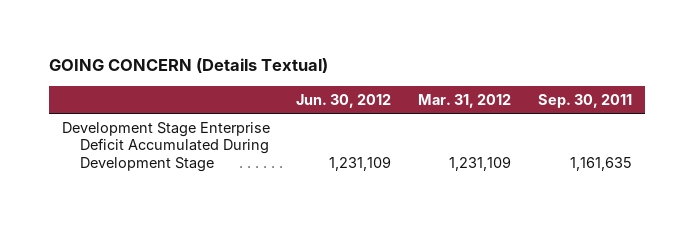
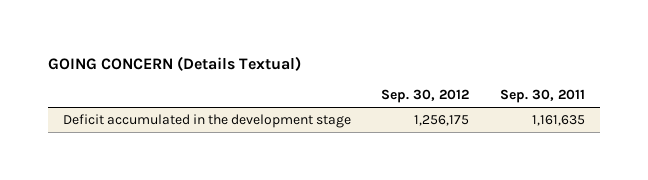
[296,93,392,108] Jun. 30, 2012 -> none
[418,93,512,108] Mar. 31, 2012 -> none
none -> [381,89,470,104] Sep. 30, 2012
[61,122,270,172] Development Stage Enterprise Deficit Accumulated During Development Stage -> [62,114,351,129] Deficit accumulated in the development stage

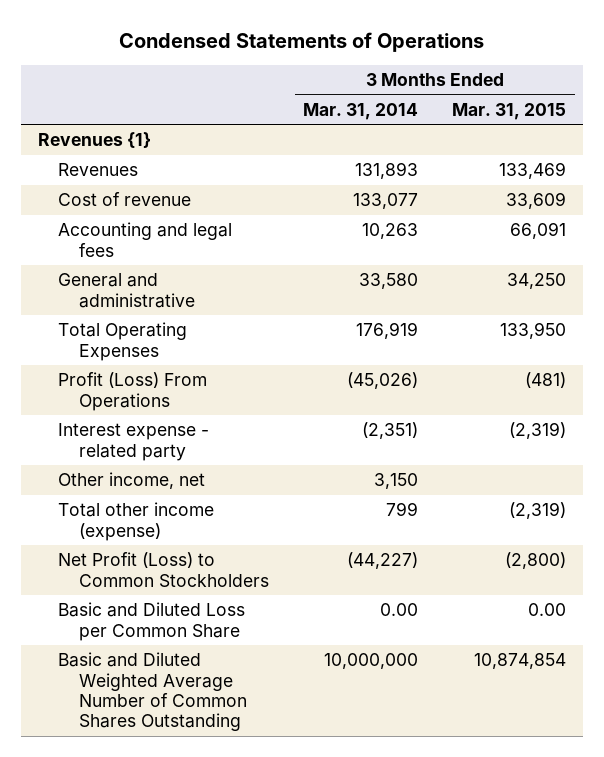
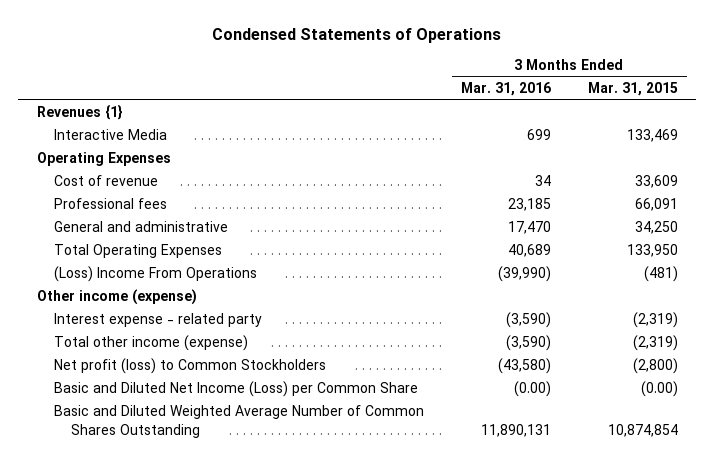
[303,103,419,121] Mar. 31, 2014 -> none
none -> [460,82,551,97] Mar. 31, 2016
[58,163,139,177] Revenues -> [53,129,167,141] Interactive Media
none -> [36,152,171,167] Operating Expenses
[58,222,233,257] Accounting and legal fees -> [53,198,167,210] Professional fees
[58,372,208,411] Profit (Loss) From Operations -> [53,266,257,283] (Loss) Income From Operations
none -> [36,289,197,306] Other income (expense)
[58,472,206,490] Other income, net -> none
[58,552,270,587] Net Profit (Loss) to Common Stockholders -> [53,358,326,375] Net profit (loss) to Common Stockholders
[58,602,246,641] Basic and Diluted Loss per Common Share -> [53,381,418,398] Basic and Diluted Net Income (Loss) per Common Share
[528,603,567,617] 0.00 -> [640,381,678,398] (0.00)

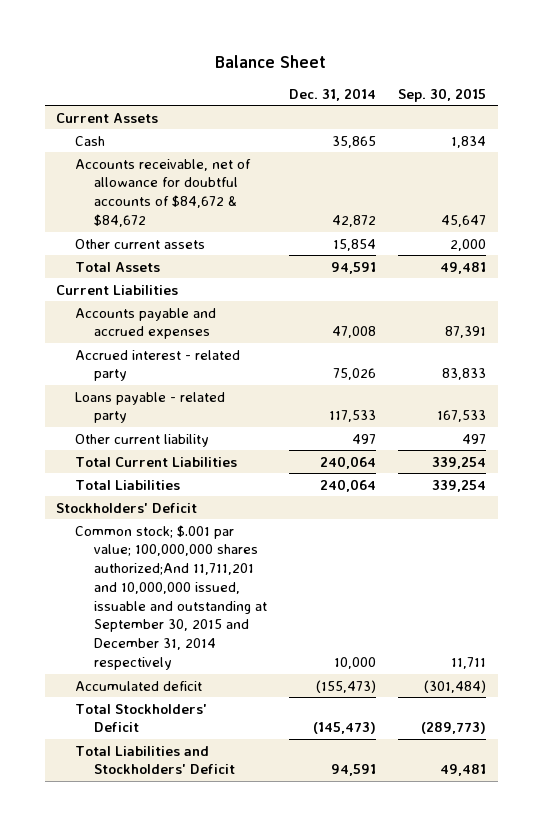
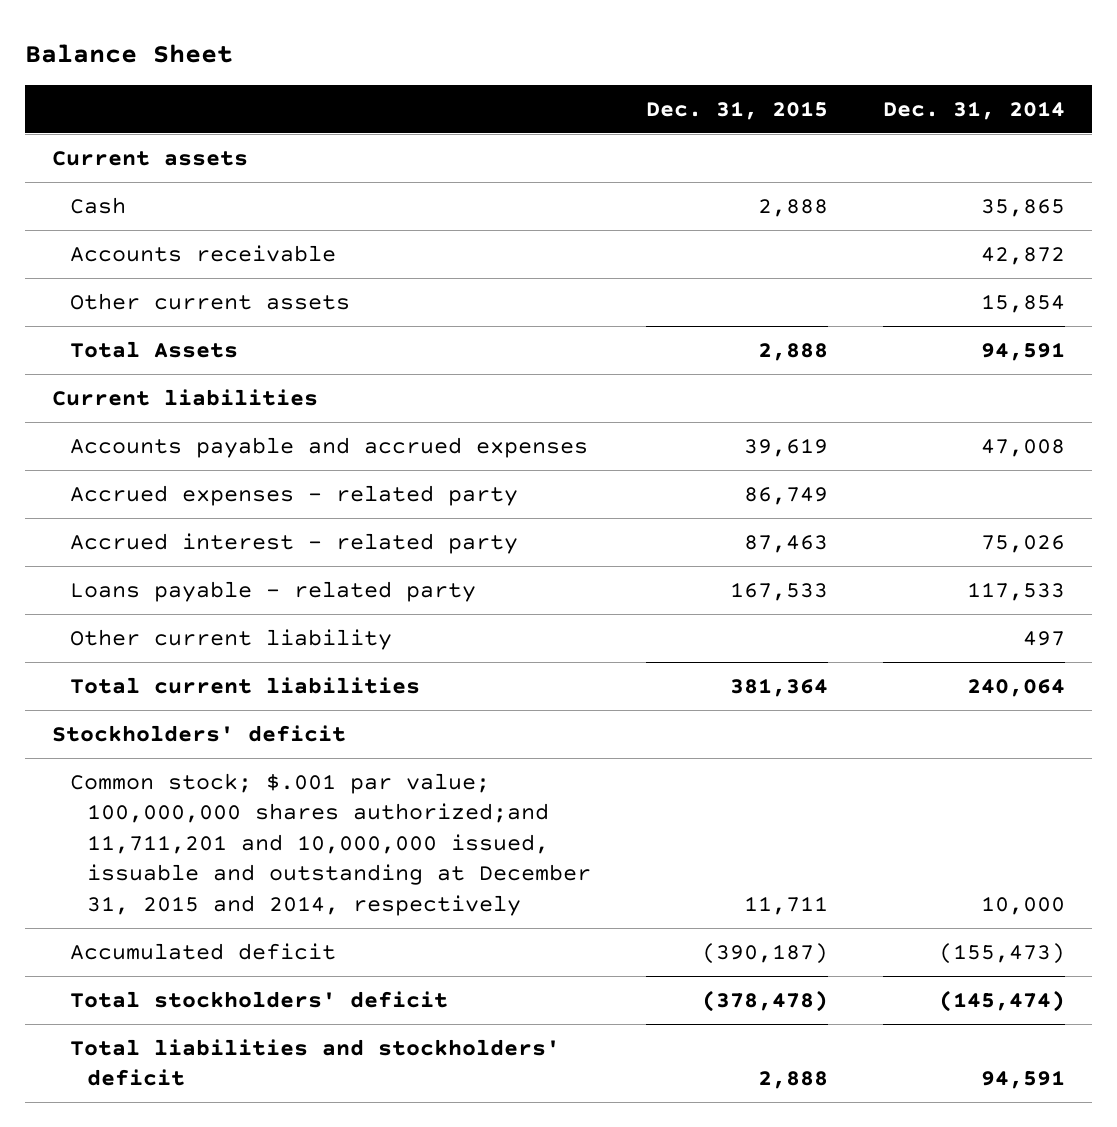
[398,87,487,102] Sep. 30, 2015 -> none
none -> [646,101,829,121] Dec. 31, 2015
[56,112,159,123] Current Assets -> [52,150,249,166] Current assets
[75,158,252,227] Accounts receivable, net of allowance for doubtful accounts of $84,672 & $84,672 -> [69,244,336,262] Accounts receivable
[56,284,179,295] Current Liabilities -> [52,388,319,406] Current liabilities
none -> [69,484,518,506] Accrued expenses - related party
[75,479,181,490] Total Liabilities -> none
[75,456,238,467] Total Current Liabilities -> [69,676,420,694] Total current liabilities
[56,502,198,513] Stockholders' Deficit -> [52,724,347,742] Stockholders' deficit
[75,524,268,670] Common stock; $.001 par value; 100,000,000 shares authorized;And 11,711,201 and 10,000,000 issued, issuable and outstanding at September 30, 2015 and December 31, 2014 respectively -> [69,772,592,916] Common stock; $.001 par value; 100,000,000 shares authorized;and 11,711,201 and 10,000,000 issued, issuable and outstanding at December 31, 2015 and 2014, respectively
[75,703,208,733] Total Stockholders' Deficit -> [69,990,448,1008] Total stockholders' deficit
[313,722,377,735] (145,473) -> [938,989,1065,1012] (145,474)
[75,745,236,775] Total Liabilities and Stockholders' Deficit -> [69,1038,560,1087] Total liabilities and stockholders' deficit

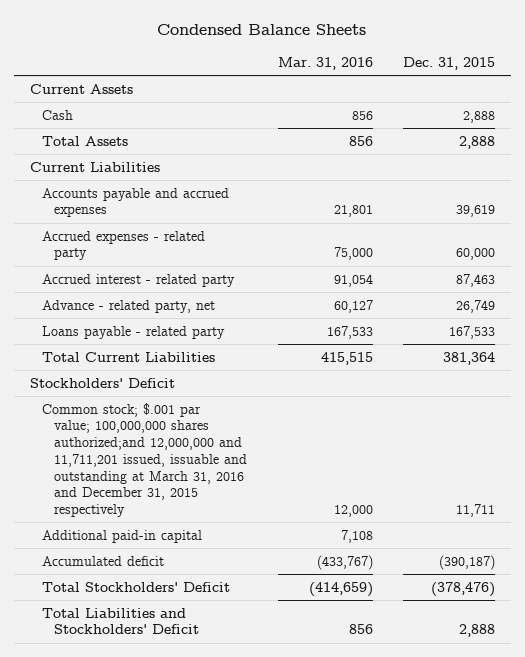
[24,43,233,63] Balance Sheet -> [157,24,367,36] Condensed Balance Sheets
[882,101,1065,121] Dec. 31, 2014 -> none
none -> [277,56,373,70] Mar. 31, 2016
[52,150,249,166] Current assets -> [29,83,133,94] Current Assets
[69,244,336,262] Accounts receivable -> none
[69,292,350,310] Other current assets -> none
[52,388,319,406] Current liabilities -> [29,161,160,172] Current Liabilities
[744,486,829,505] 86,749 -> [456,248,496,261] 60,000
none -> [41,299,215,313] Advance - related party, net
[69,628,392,650] Other current liability -> none
[69,676,420,694] Total current liabilities -> [41,351,215,362] Total Current Liabilities
[52,724,347,742] Stockholders' deficit -> [29,377,175,388] Stockholders' Deficit
[69,772,592,916] Common stock; $.001 par value; 100,000,000 shares authorized;and 11,711,201 and 10,000,000 issued, issuable and outstanding at December 31, 2015 and 2014, respectively -> [41,402,247,517] Common stock; $.001 par value; 100,000,000 shares authorized;and 12,000,000 and 11,711,201 issued, issuable and outstanding at March 31, 2016 and December 31, 2015 respectively
none -> [41,529,202,543] Additional paid-in capital
[69,990,448,1008] Total stockholders' deficit -> [41,581,230,592] Total Stockholders' Deficit
[702,989,829,1012] (378,478) -> [431,581,496,597] (378,476)
[69,1038,560,1087] Total liabilities and stockholders' deficit -> [41,607,199,635] Total Liabilities and Stockholders' Deficit

